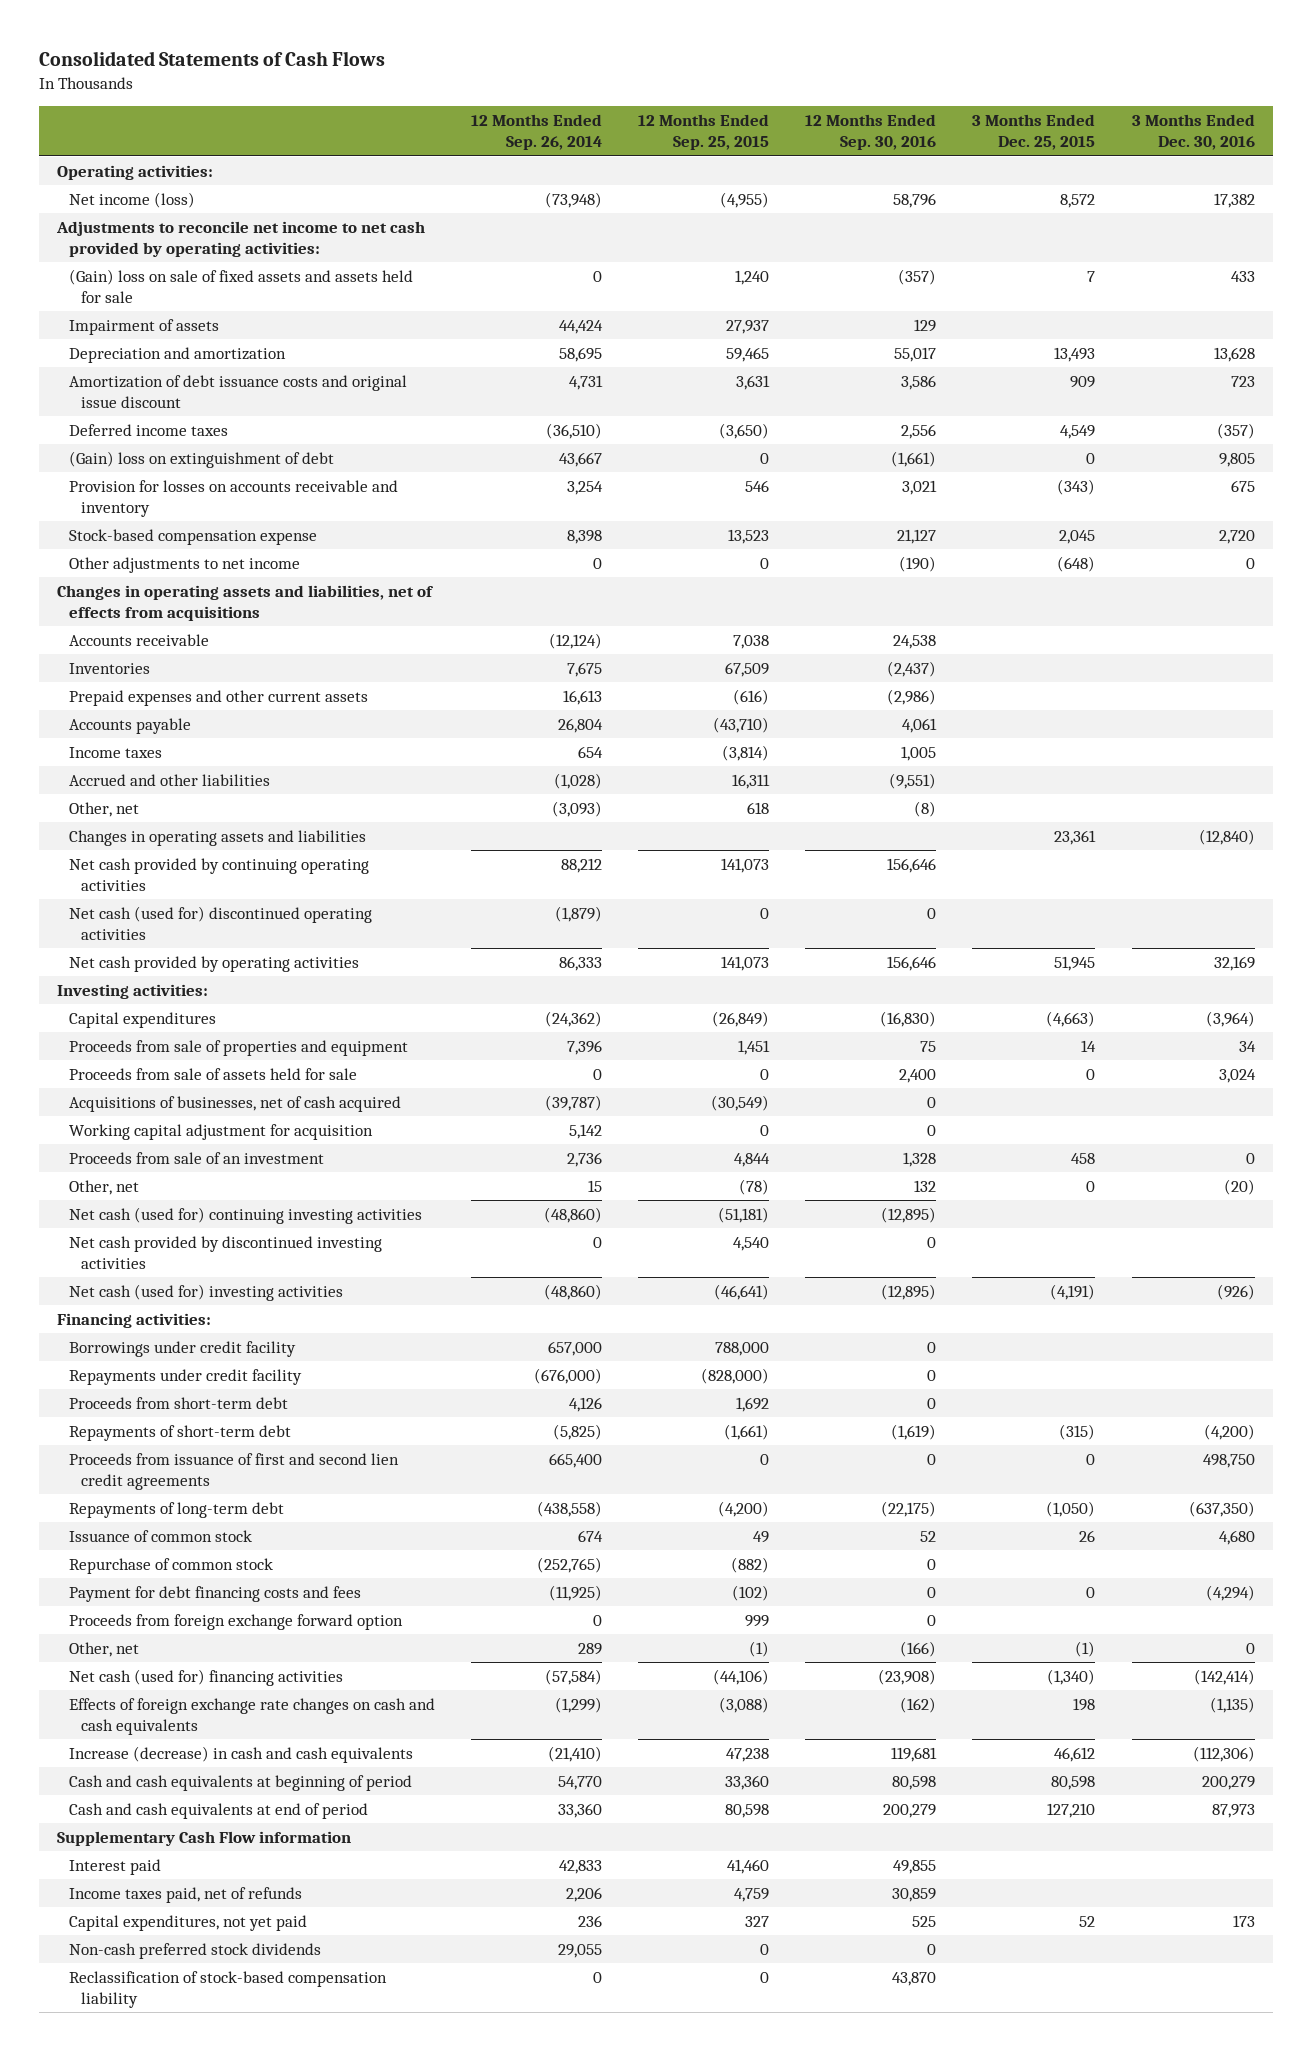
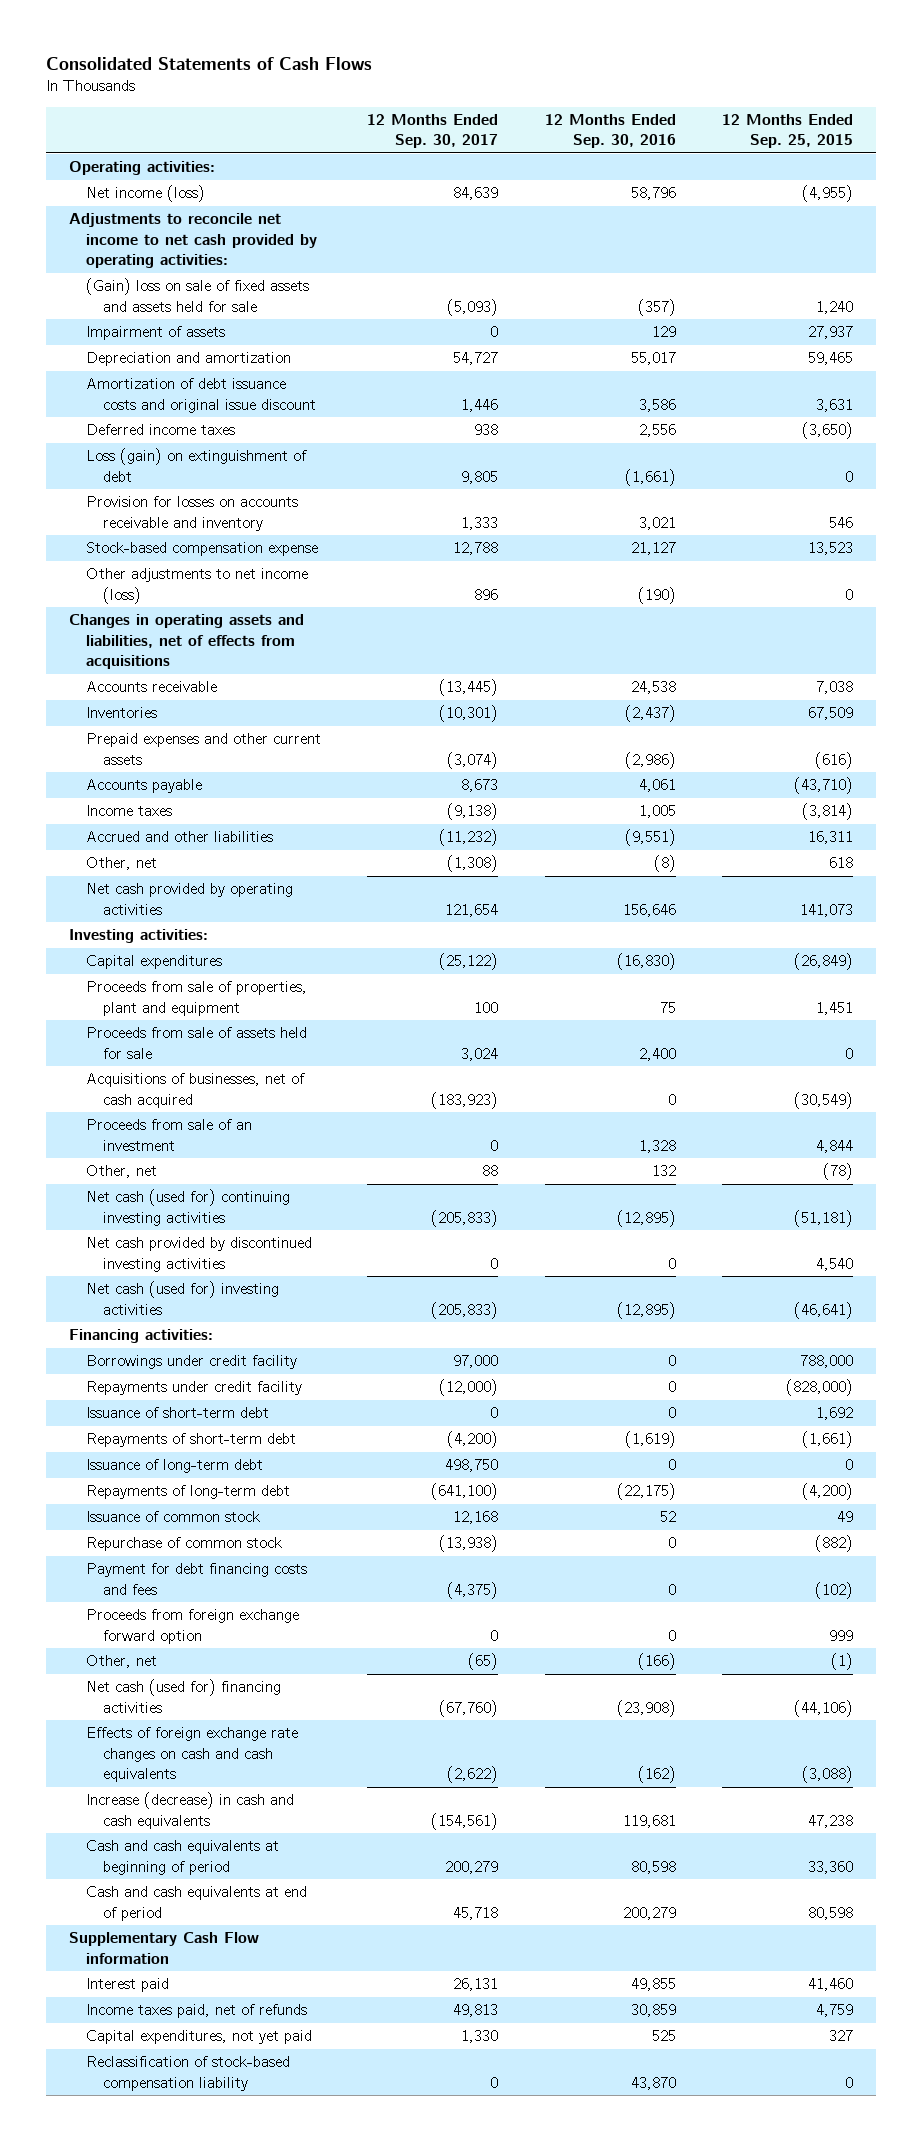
[471,114,603,151] 12 Months Ended Sep. 26, 2014 -> none
[972,114,1096,151] 3 Months Ended Dec. 25, 2015 -> none
[1131,114,1255,151] 3 Months Ended Dec. 30, 2016 -> none
none -> [367,113,499,149] 12 Months Ended Sep. 30, 2017
[69,451,335,469] (Gain) loss on extinguishment of debt -> [85,448,307,482] Loss (gain) on extinguishment of debt
[69,557,301,574] Other adjustments to net income -> [85,568,308,604] Other adjustments to net income (loss)
[69,830,367,847] Changes in operating assets and liabilities -> none
[69,858,370,892] Net cash provided by continuing operating activities -> none
[69,906,373,941] Net cash (used for) discontinued operating activities -> none
[69,1040,409,1057] Proceeds from sale of properties and equipment -> [85,981,307,1016] Proceeds from sale of properties, plant and equipment
[69,1124,374,1141] Working capital adjustment for acquisition -> none
[69,1397,289,1410] Proceeds from short-term debt -> [85,1407,269,1419] Issuance of short-term debt
[69,1453,400,1491] Proceeds from issuance of first and second lien credit agreements -> [85,1459,263,1474] Issuance of long-term debt
[69,1943,322,1960] Non-cash preferred stock dividends -> none

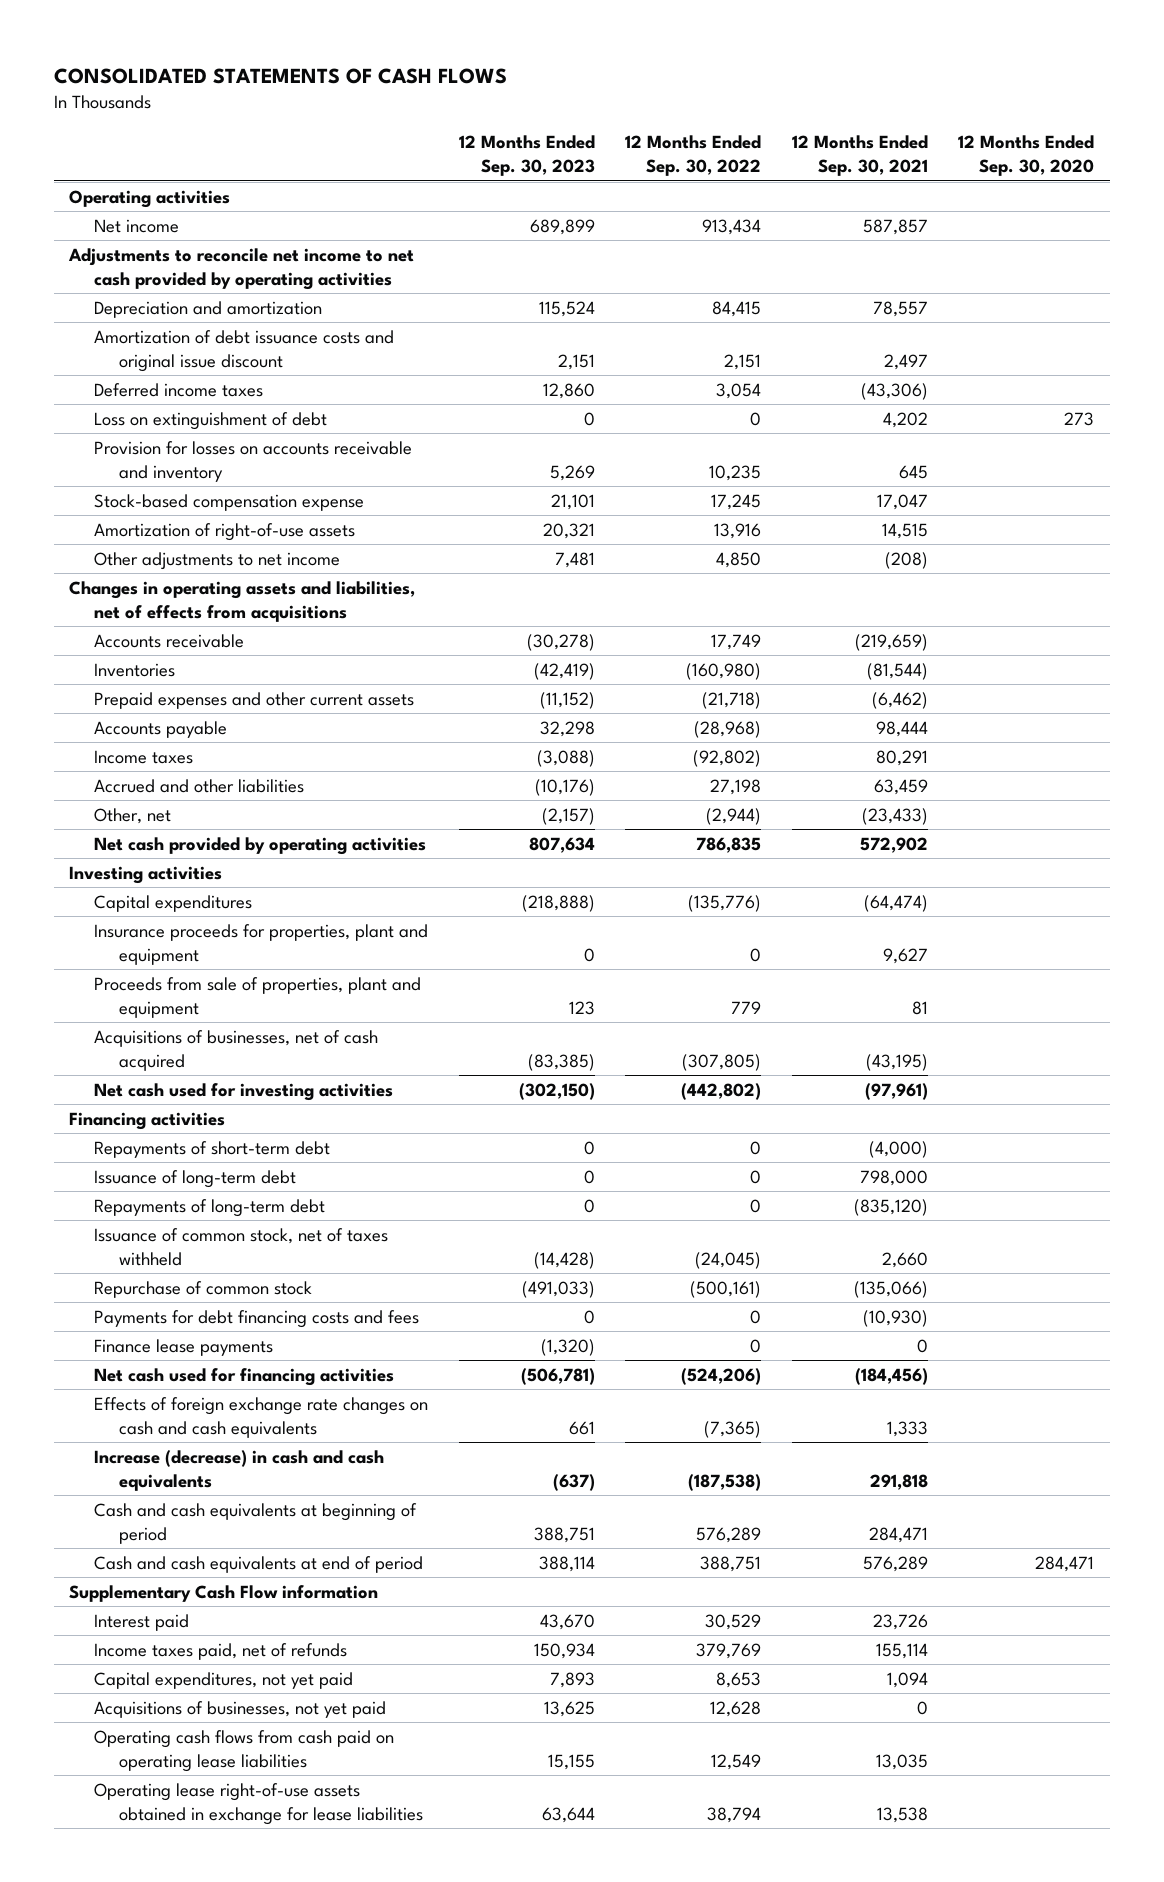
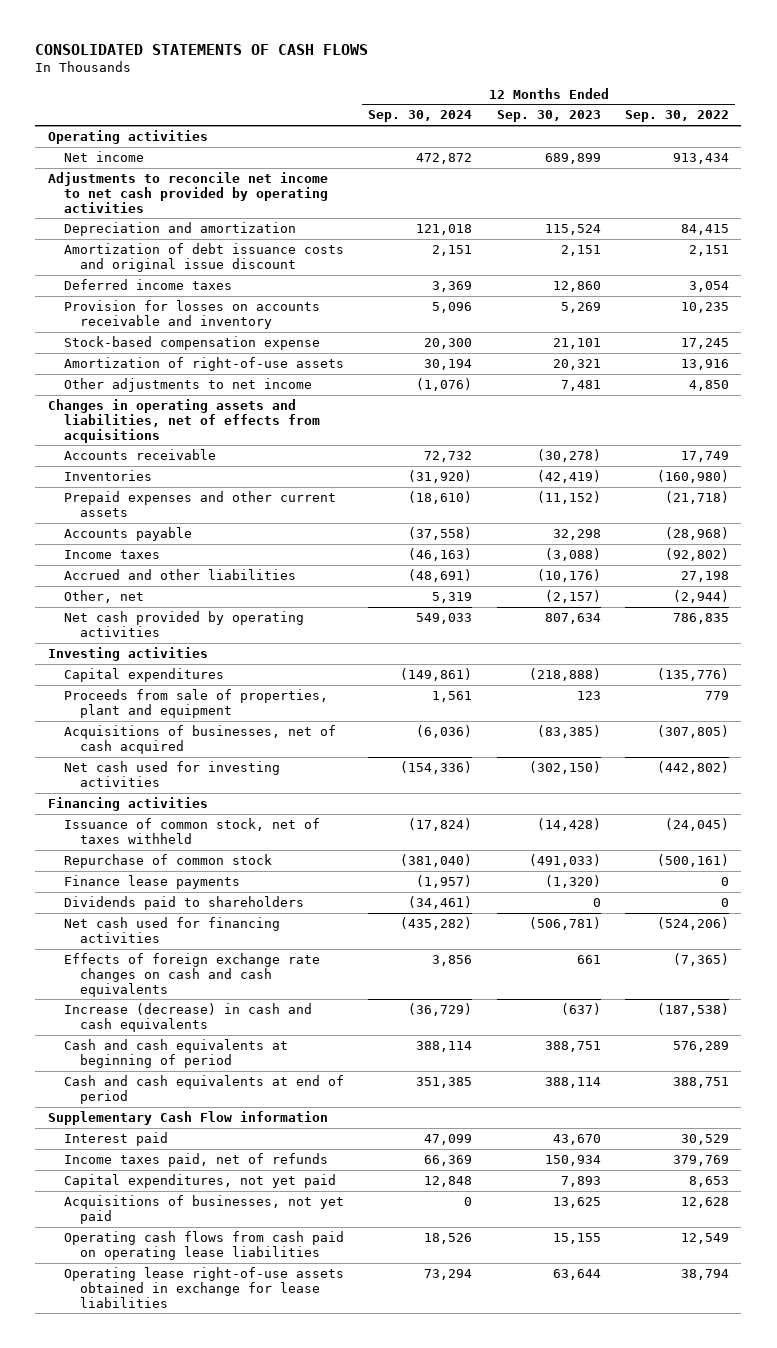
[791,134,928,177] 12 Months Ended Sep. 30, 2021 -> none
[958,134,1095,177] 12 Months Ended Sep. 30, 2020 -> none
none -> [368,110,473,123] Sep. 30, 2024
[94,411,328,430] Loss on extinguishment of debt -> none
[94,923,429,965] Insurance proceeds for properties, plant and equipment -> none
[94,1140,331,1158] Repayments of short-term debt -> none
[94,1169,297,1188] Issuance of long-term debt -> none
[94,1198,326,1217] Repayments of long-term debt -> none
[94,1309,420,1328] Payments for debt financing costs and fees -> none
none -> [63,895,304,910] Dividends paid to shareholders

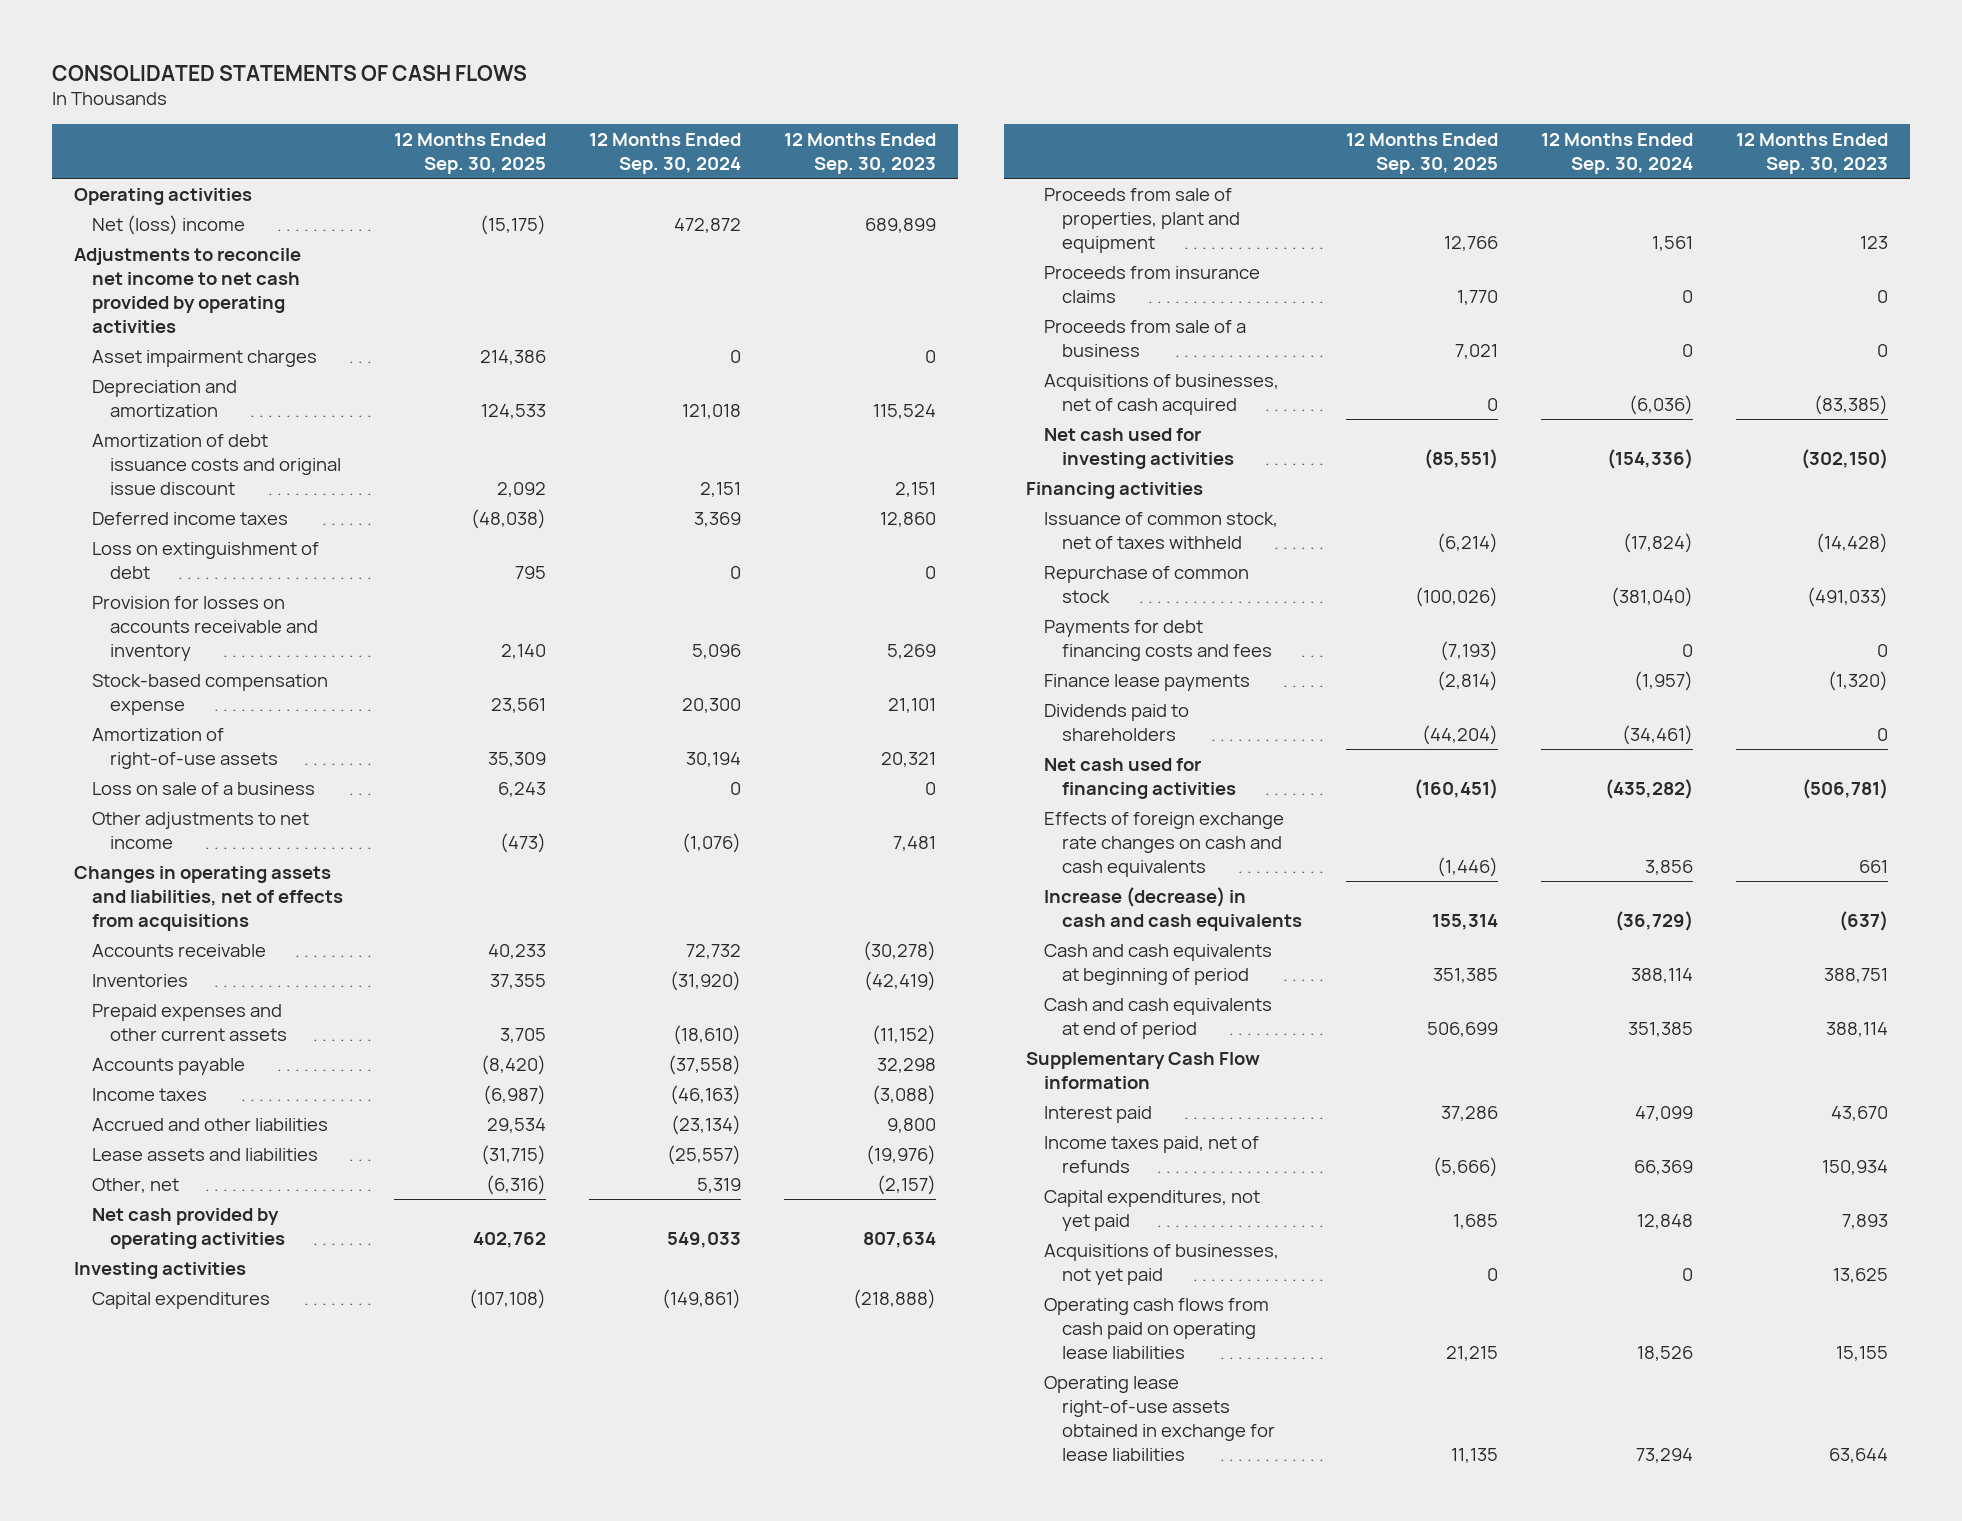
[625,110,730,123] Sep. 30, 2022 -> none
none -> [393,132,546,174] 12 Months Ended Sep. 30, 2025
[63,150,144,162] Net income -> [91,214,245,235] Net (loss) income
none -> [91,349,317,367] Asset impairment charges
none -> [91,541,319,579] Loss on extinguishment of debt
none -> [91,781,315,795] Loss on sale of a business
[408,568,473,582] (48,691) -> [670,1114,741,1135] (23,134)
[536,568,601,582] (10,176) -> [887,1117,937,1133] 9,800
none -> [91,1147,318,1161] Lease assets and liabilities
none -> [1043,265,1260,303] Proceeds from insurance claims
none -> [1043,319,1246,357] Proceeds from sale of a business
none -> [1043,619,1273,661] Payments for debt financing costs and fees

